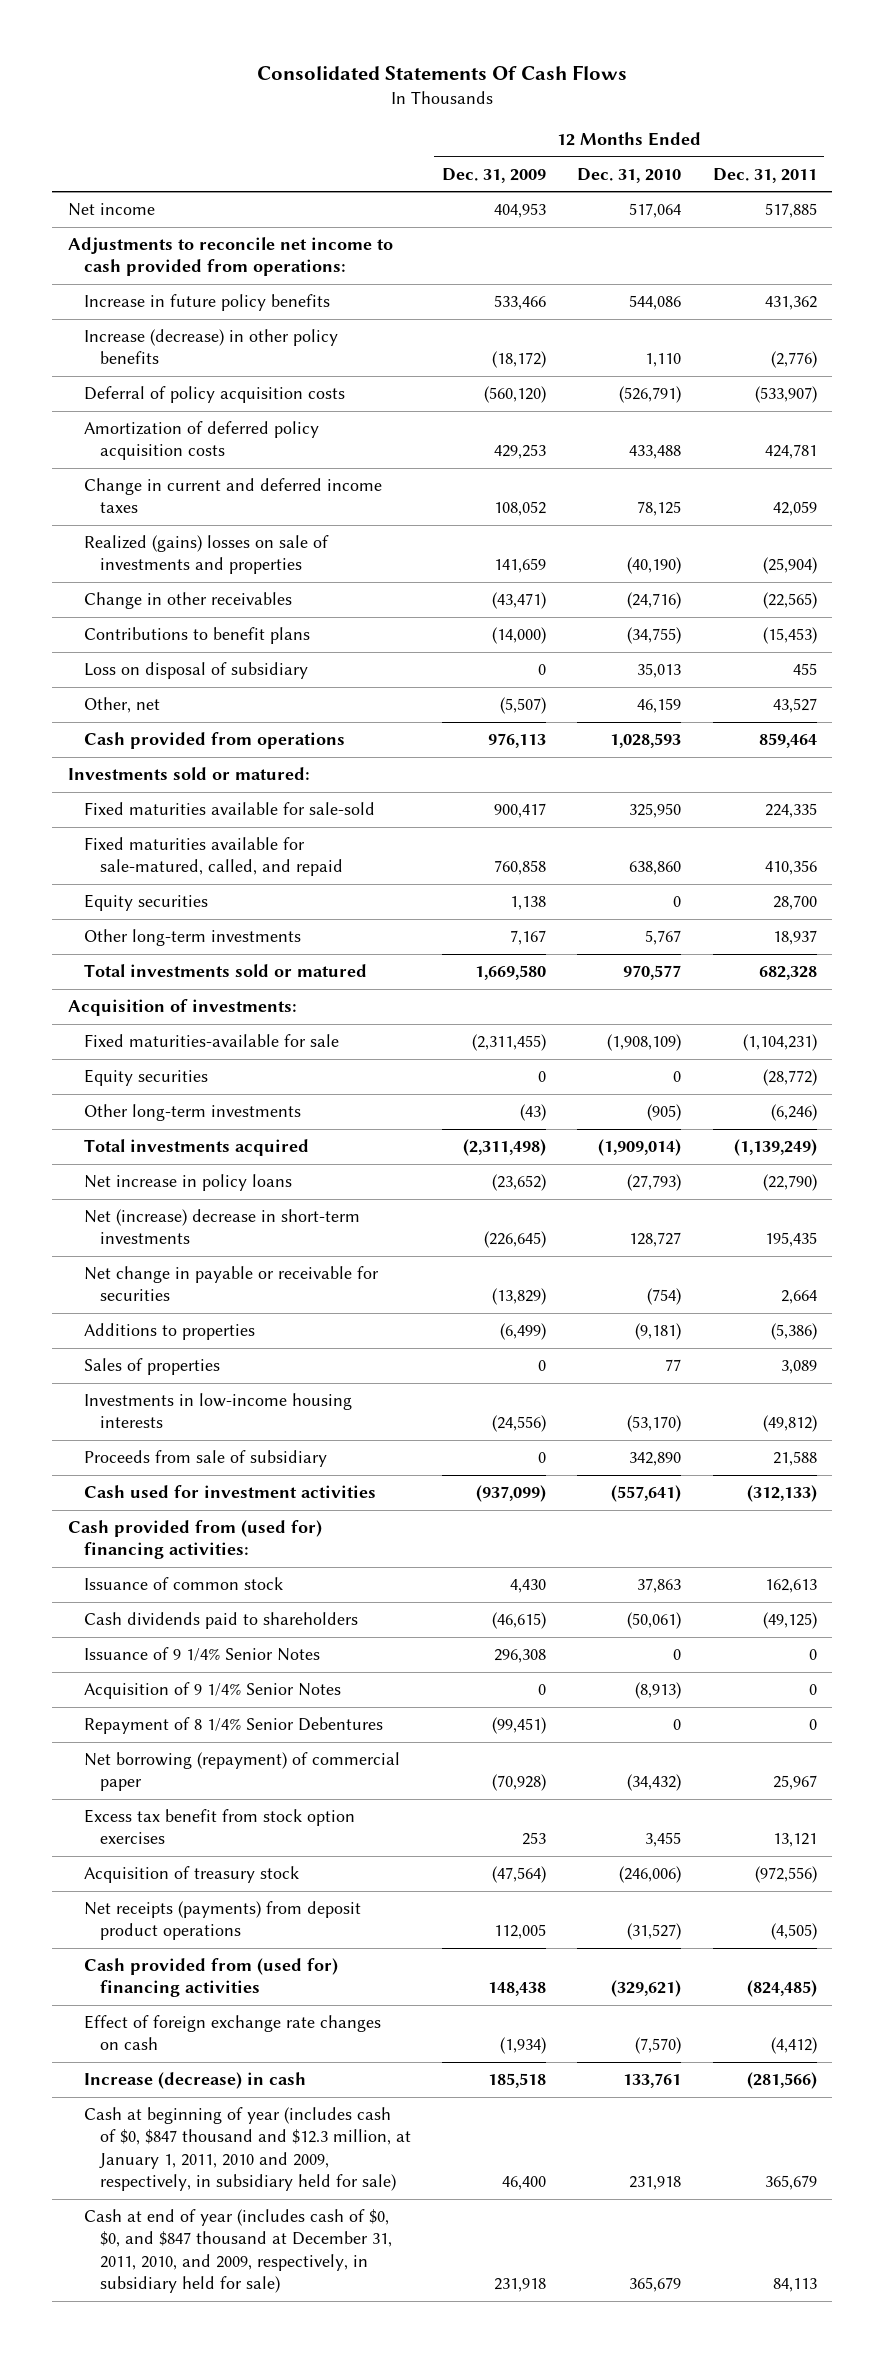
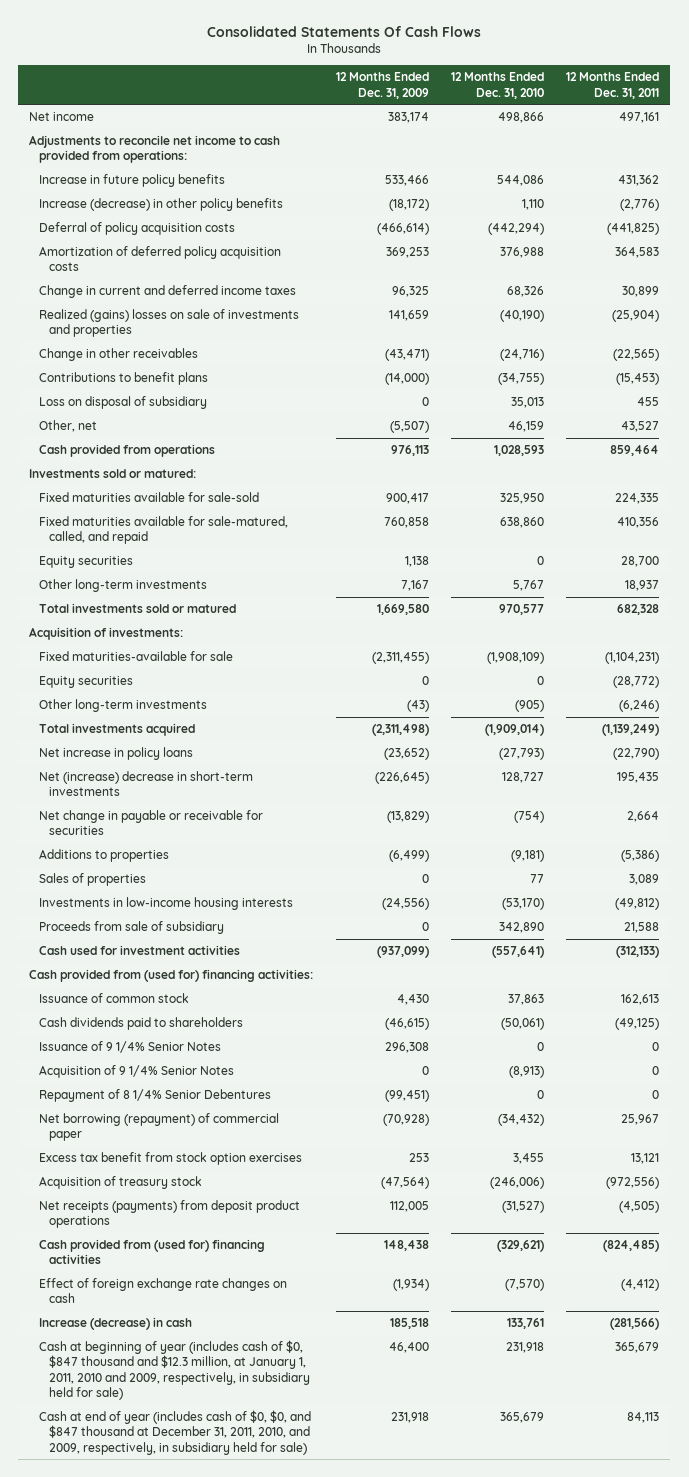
[494,203,547,219] 404,953 -> [387,112,429,124] 383,174
[629,203,682,219] 517,064 -> [497,112,544,124] 498,866
[764,203,817,219] 517,885 -> [619,112,660,124] 497,161
[484,386,547,404] (560,120) -> [376,223,429,236] (466,614)
[619,386,682,404] (526,791) -> [487,223,544,236] (442,294)
[754,386,817,404] (533,907) -> [607,223,660,236] (441,825)
[494,444,547,460] 429,253 -> [385,247,429,259] 369,253
[629,445,682,460] 433,488 -> [499,247,544,259] 376,988
[764,444,817,460] 424,781 -> [615,247,660,259] 364,583
[494,501,547,517] 108,052 -> [391,286,429,298] 96,325
[637,501,682,517] 78,125 -> [506,286,544,298] 68,326
[772,501,817,517] 42,059 -> [622,286,660,298] 30,899

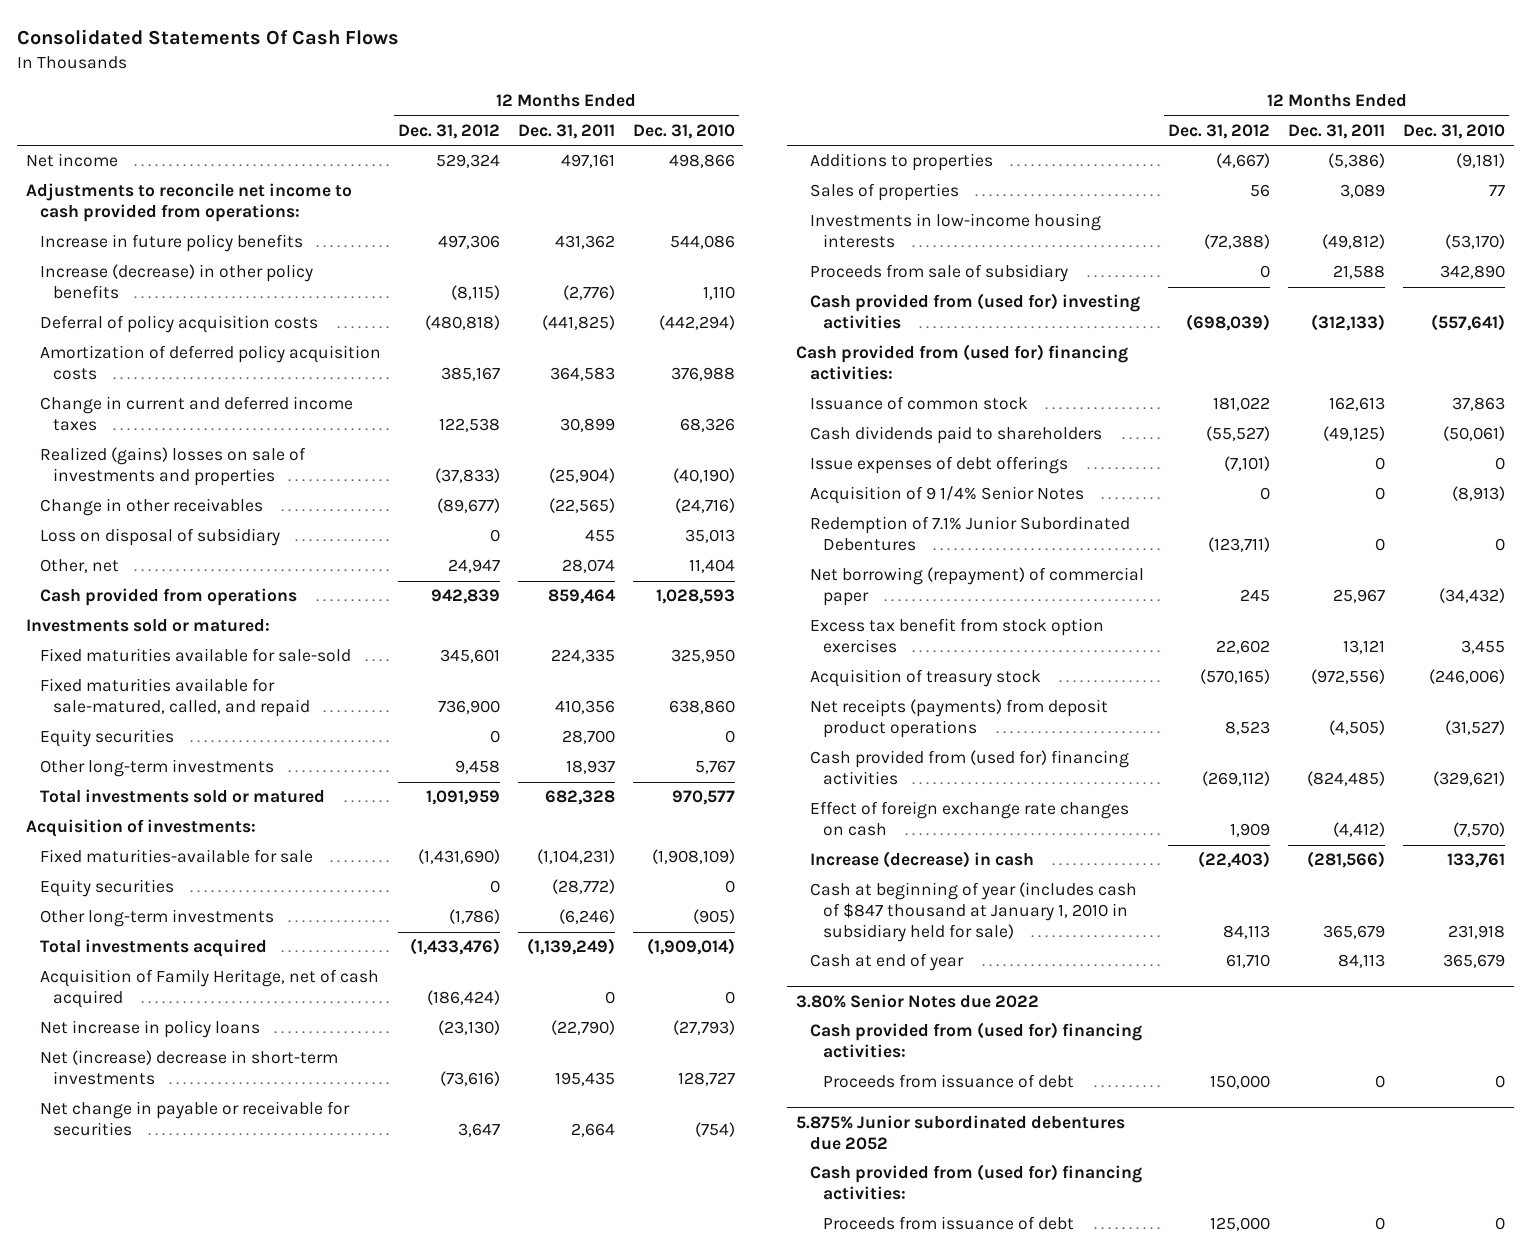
[335,72,429,99] 12 Months Ended Dec. 31, 2009 -> none
none -> [398,123,501,139] Dec. 31, 2012
[39,372,209,386] Contributions to benefit plans -> none
[507,421,544,433] 46,159 -> [688,559,735,574] 11,404
[621,421,660,433] 43,527 -> [561,559,615,574] 28,074
none -> [39,969,379,1009] Acquisition of Family Heritage, net of cash acquired
[39,945,241,956] Cash used for investment activities -> [809,293,1140,330] Cash provided from (used for) investing activities
[39,1041,222,1054] Issuance of 9 1/4% Senior Notes -> none
none -> [809,456,1068,475] Issue expenses of debt offerings
[39,1089,272,1103] Repayment of 8 1/4% Senior Debentures -> none
none -> [809,516,1130,552] Redemption of 7.1% Junior Subordinated Debentures
[39,1340,310,1401] Cash at beginning of year (includes cash of $0, $847 thousand and $12.3 million, at January 1, 2011, 2010 and 2009, respectively, in subsidiary held for sale) -> [809,882,1137,943] Cash at beginning of year (includes cash of $847 thousand at January 1, 2010 in subsidiary held for sale)
[39,1410,312,1455] Cash at end of year (includes cash of $0, $0, and $847 thousand at December 31, 2011, 2010, and 2009, respectively, in subsidiary held for sale) -> [809,953,964,972] Cash at end of year
none -> [796,993,1040,1008] 3.80% Senior Notes due 2022
none -> [809,1022,1142,1059] Cash provided from (used for) financing activities:
none -> [823,1074,1075,1089] Proceeds from issuance of debt
none -> [796,1114,1126,1150] 5.875% Junior subordinated debentures due 2052
none -> [809,1164,1142,1201] Cash provided from (used for) financing activities:
none -> [823,1216,1075,1231] Proceeds from issuance of debt

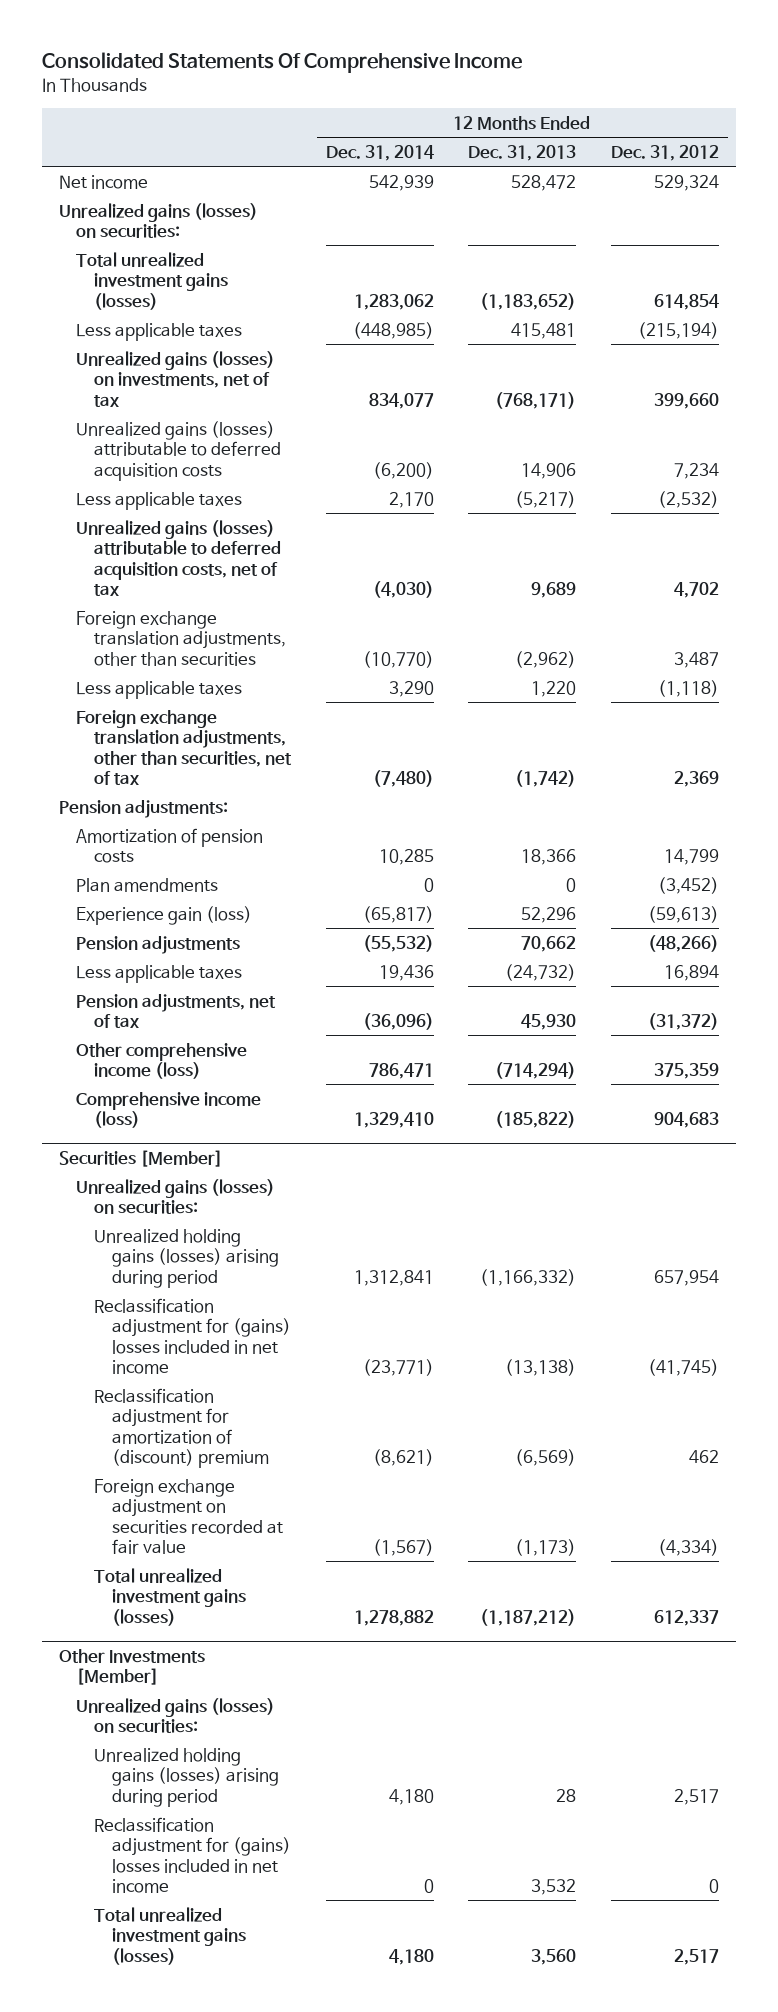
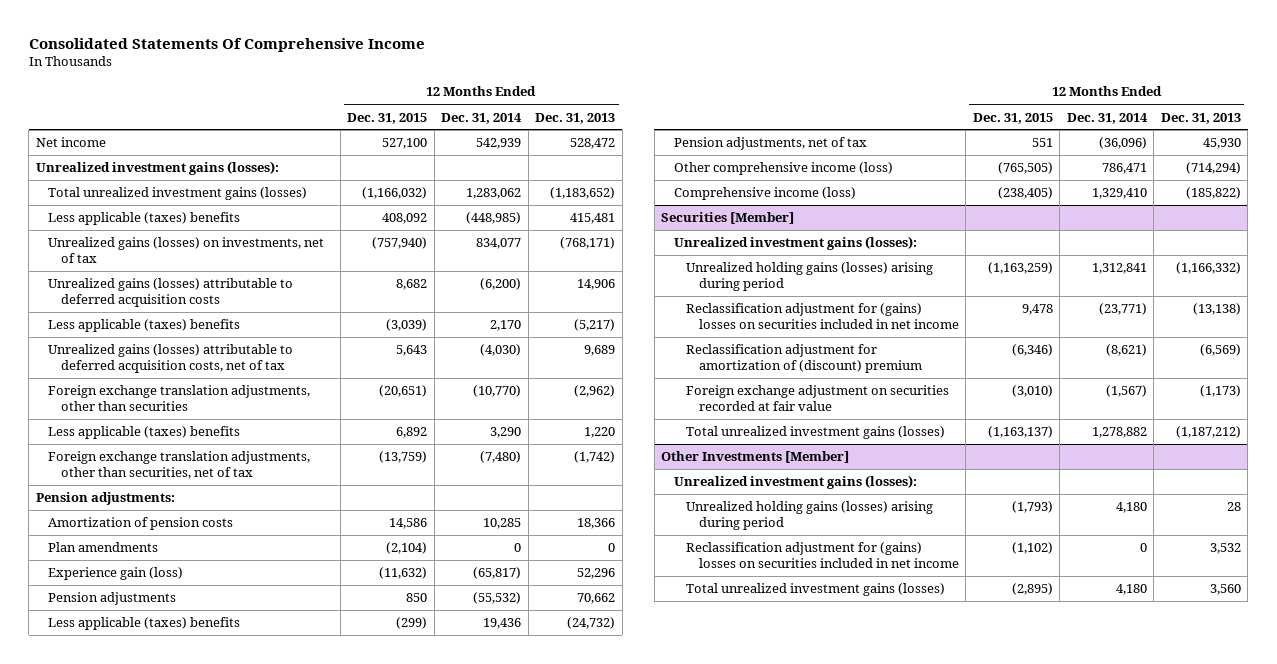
[611,144,720,161] Dec. 31, 2012 -> none
none -> [347,112,428,124] Dec. 31, 2015
[58,202,258,239] Unrealized gains (losses) on securities: -> [35,161,279,176] Unrealized investment gains (losses):
[76,322,243,341] Less applicable taxes -> [48,212,241,226] Less applicable (taxes) benefits
[76,491,243,510] Less applicable taxes -> [48,319,241,333] Less applicable (taxes) benefits
[76,680,243,699] Less applicable taxes -> [48,426,241,440] Less applicable (taxes) benefits
[76,964,243,983] Less applicable taxes -> [48,617,241,631] Less applicable (taxes) benefits
[76,1178,276,1215] Unrealized gains (losses) on securities: -> [673,236,917,251] Unrealized investment gains (losses):
[94,1297,291,1375] Reclassification adjustment for (gains) losses included in net income -> [686,303,959,329] Reclassification adjustment for (gains) losses on securities included in net income
[76,1697,276,1734] Unrealized gains (losses) on securities: -> [673,475,917,490] Unrealized investment gains (losses):
[94,1816,291,1894] Reclassification adjustment for (gains) losses included in net income -> [686,542,959,568] Reclassification adjustment for (gains) losses on securities included in net income

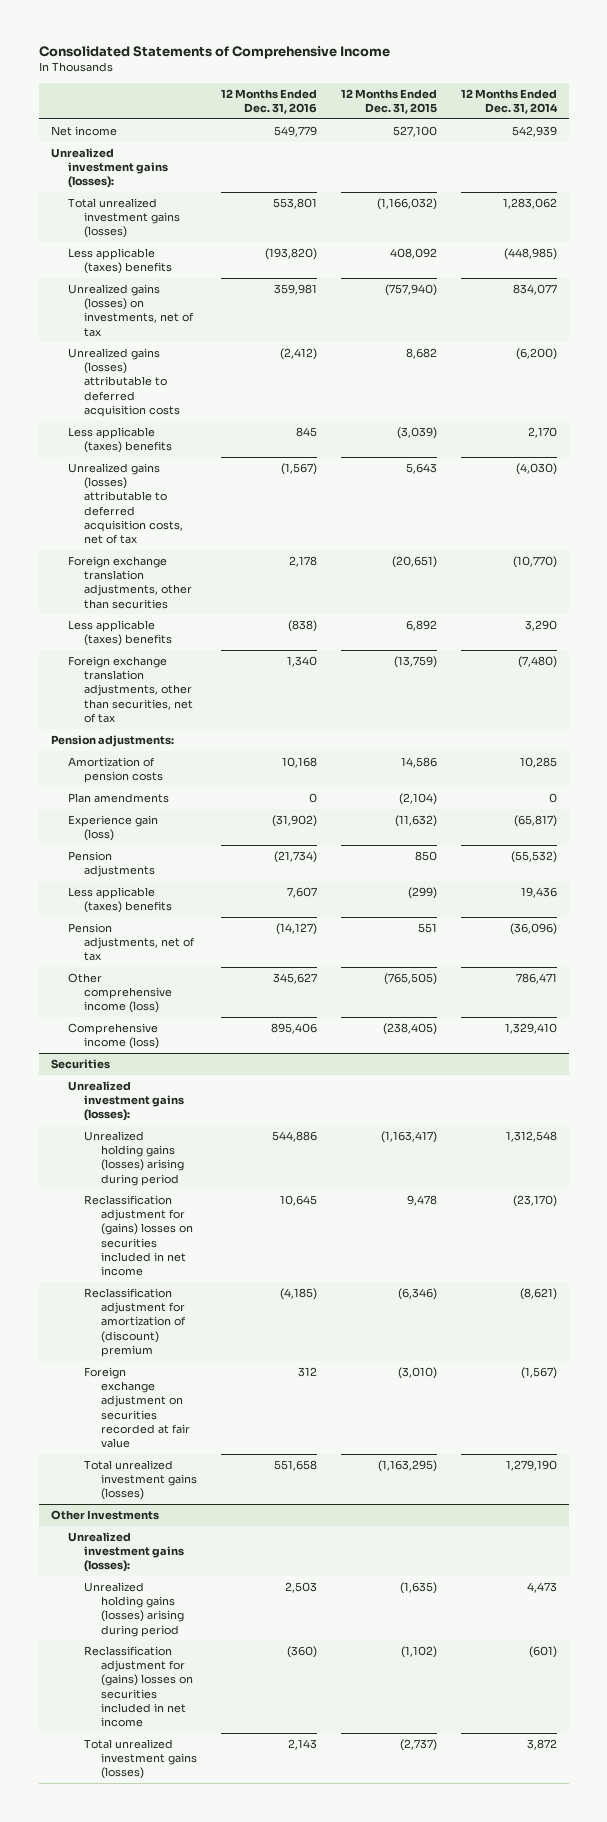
[28,37,425,52] Consolidated Statements Of Comprehensive Income -> [38,46,390,60] Consolidated Statements of Comprehensive Income
[535,112,616,124] Dec. 31, 2013 -> none
none -> [221,88,318,114] 12 Months Ended Dec. 31, 2016
[661,212,795,225] Securities [Member] -> [50,1058,110,1069] Securities
[987,262,1053,275] (1,163,259) -> [380,1130,437,1143] (1,163,417)
[1091,263,1147,275] 1,312,841 -> [505,1130,557,1142] 1,312,548
[1098,303,1147,316] (23,771) -> [512,1194,557,1207] (23,170)
[987,426,1053,439] (1,163,137) -> [377,1459,437,1472] (1,163,295)
[1091,427,1147,439] 1,278,882 -> [505,1459,557,1471] 1,279,190
[661,451,850,464] Other Investments [Member] -> [50,1509,159,1520] Other Investments
[1011,501,1053,514] (1,793) -> [399,1581,437,1594] (1,635)
[1115,502,1147,514] 4,180 -> [526,1581,557,1593] 4,473
[1139,543,1147,553] 0 -> [528,1645,557,1658] (601)
[1011,583,1053,596] (2,895) -> [399,1738,437,1751] (2,737)
[1115,584,1147,596] 4,180 -> [526,1738,557,1750] 3,872

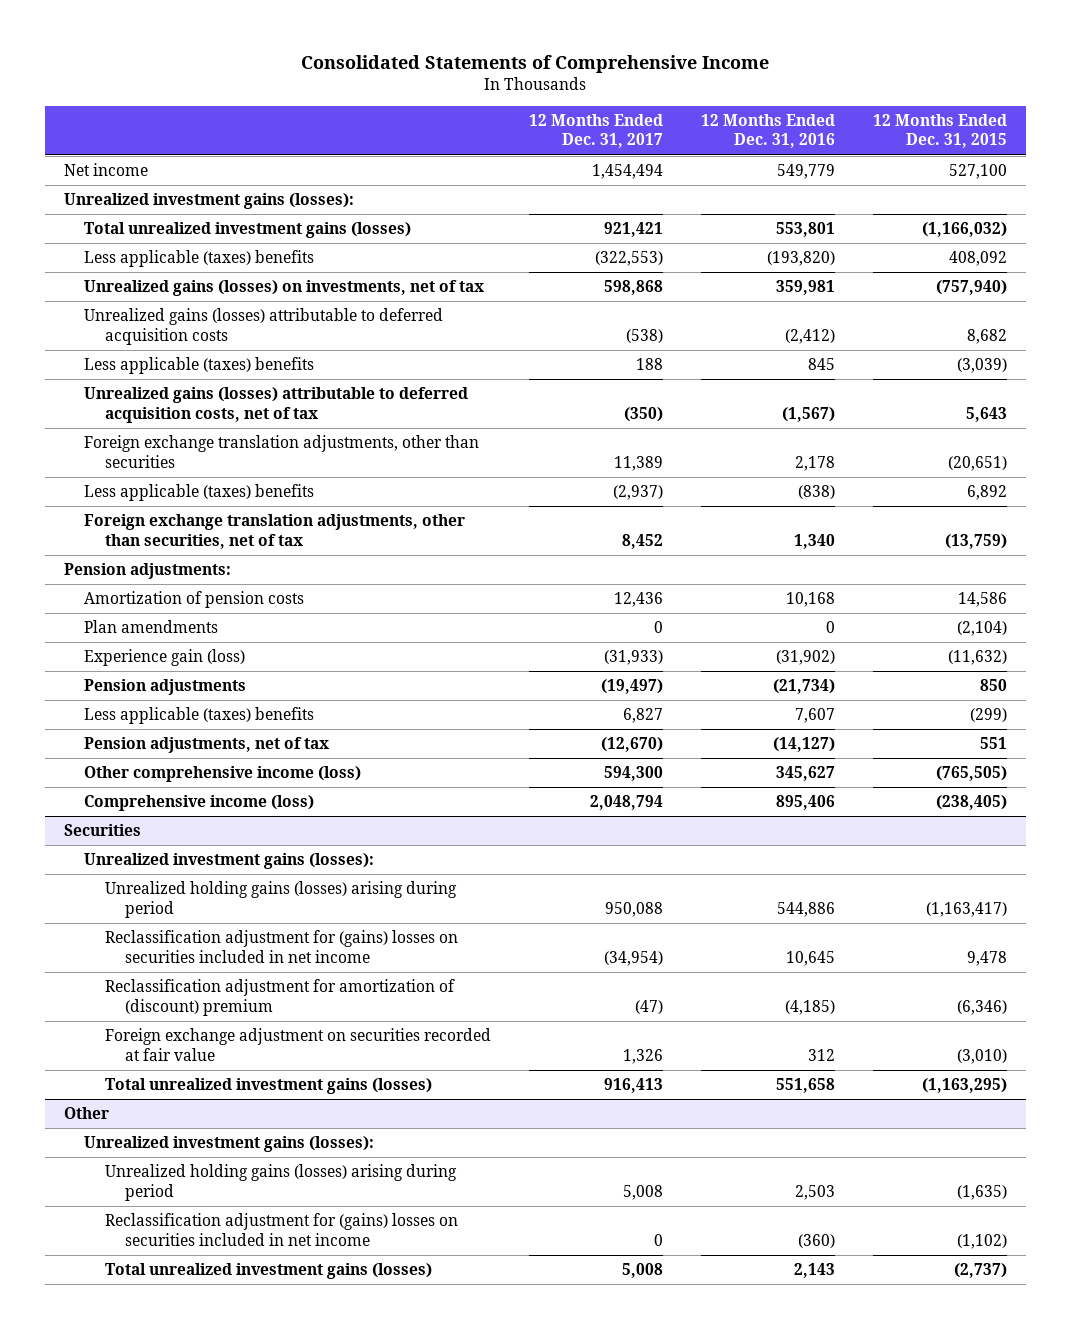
[460,88,558,114] 12 Months Ended Dec. 31, 2014 -> none
none -> [528,114,663,149] 12 Months Ended Dec. 31, 2017
[50,1509,159,1520] Other Investments -> [63,1107,109,1120] Other

